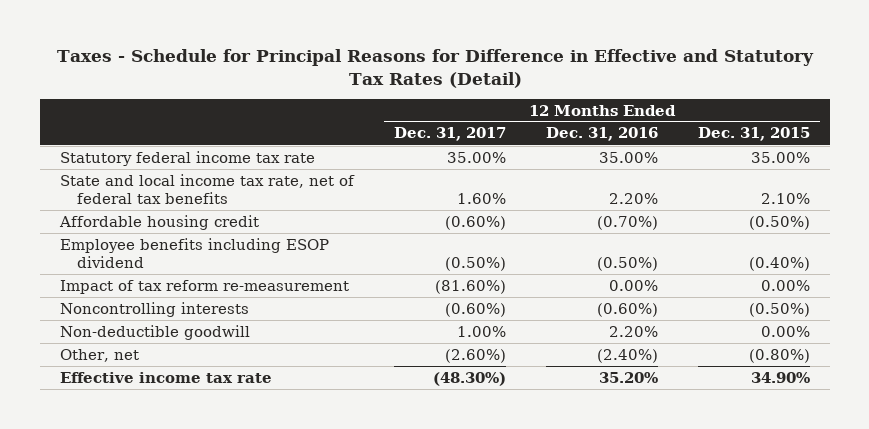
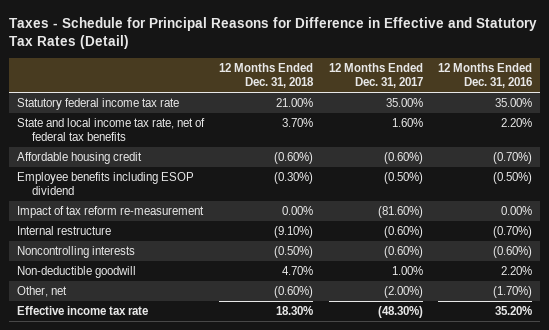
[697,127,810,142] Dec. 31, 2015 -> none
none -> [219,62,315,88] 12 Months Ended Dec. 31, 2018
none -> [17,226,112,236] Internal restructure
[444,348,506,363] (2.60%) -> [383,286,423,299] (2.00%)
[596,348,658,363] (2.40%) -> [493,286,533,299] (1.70%)

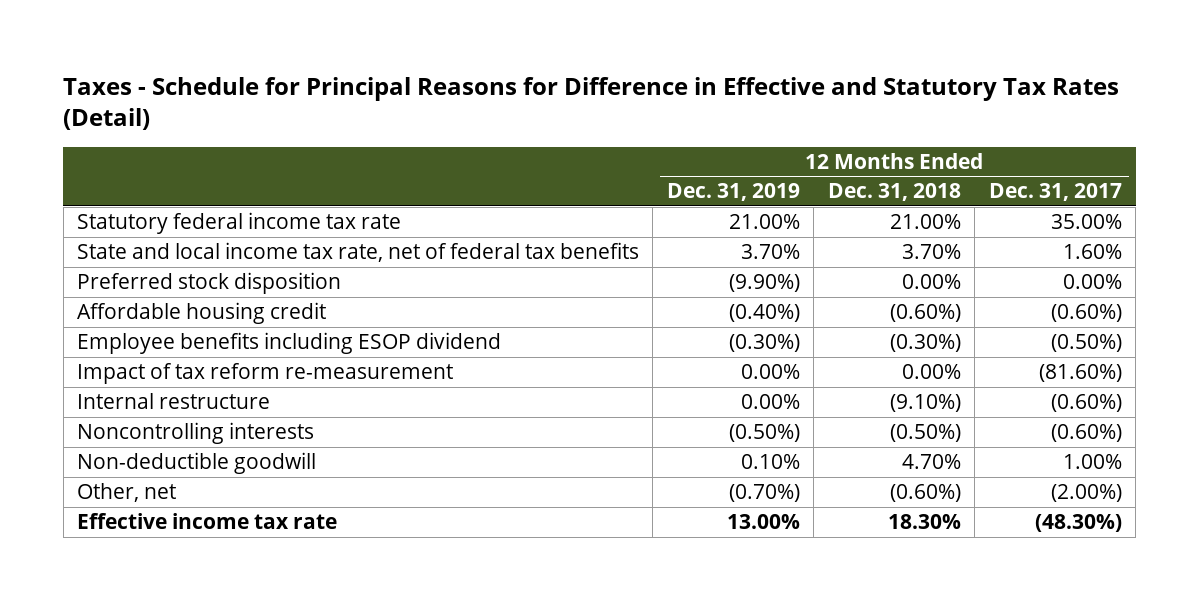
[438,62,533,88] 12 Months Ended Dec. 31, 2016 -> none
none -> [666,183,800,202] Dec. 31, 2019
none -> [77,272,342,295] Preferred stock disposition

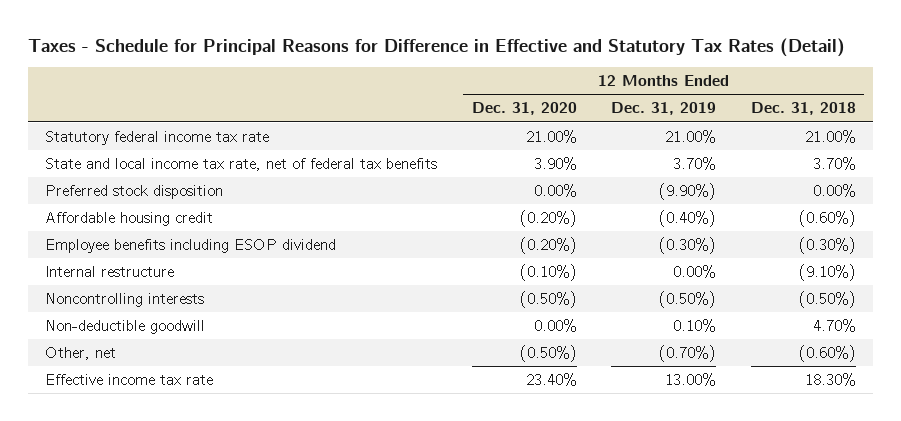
[988,183,1122,202] Dec. 31, 2017 -> none
none -> [471,102,577,116] Dec. 31, 2020
[77,363,454,385] Impact of tax reform re-measurement -> none

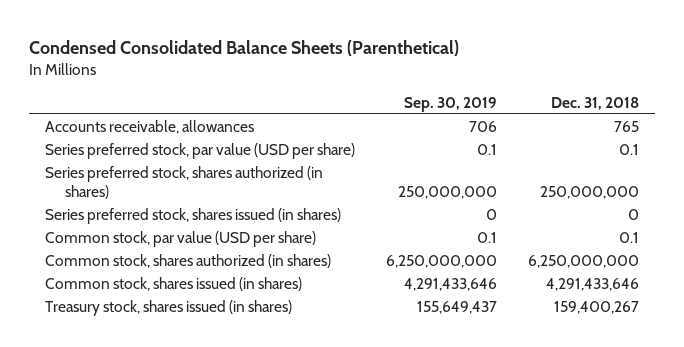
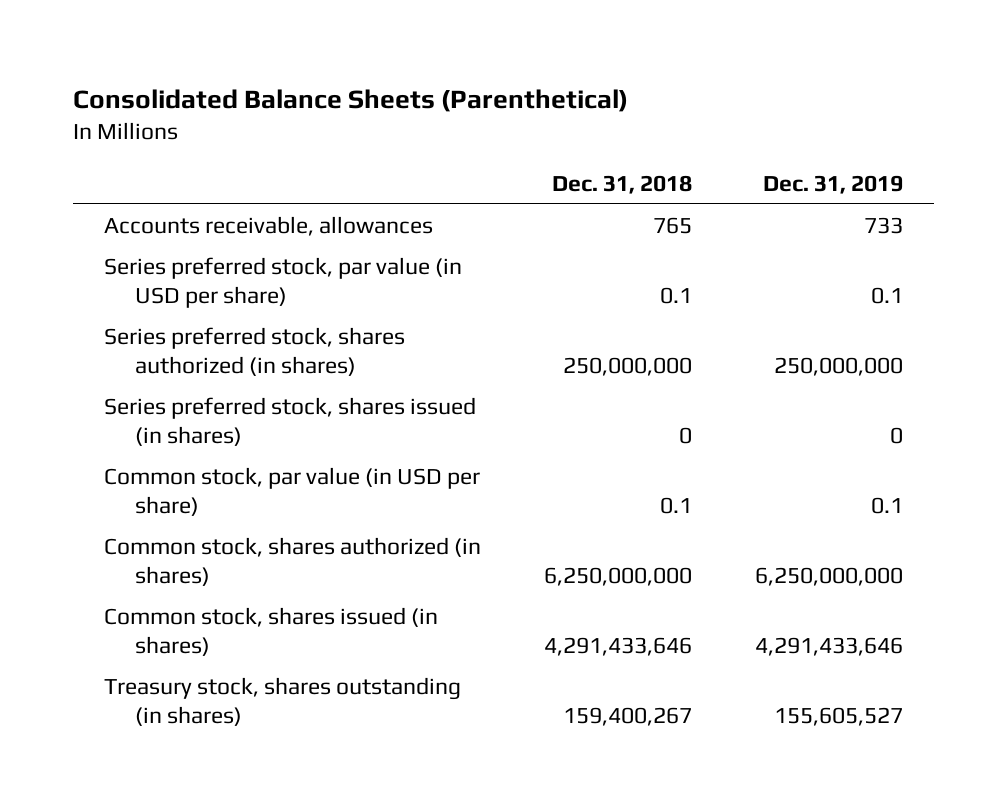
[29,39,460,56] Condensed Consolidated Balance Sheets (Parenthetical) -> [72,89,628,113] Consolidated Balance Sheets (Parenthetical)
[404,96,498,112] Sep. 30, 2019 -> none
none -> [762,174,903,194] Dec. 31, 2019
[45,143,356,160] Series preferred stock, par value (USD per share) -> [103,257,462,309] Series preferred stock, par value (in USD per share)
[45,231,317,248] Common stock, par value (USD per share) -> [103,467,480,517] Common stock, par value (in USD per share)
[45,300,293,317] Treasury stock, shares issued (in shares) -> [103,677,461,727] Treasury stock, shares outstanding (in shares)

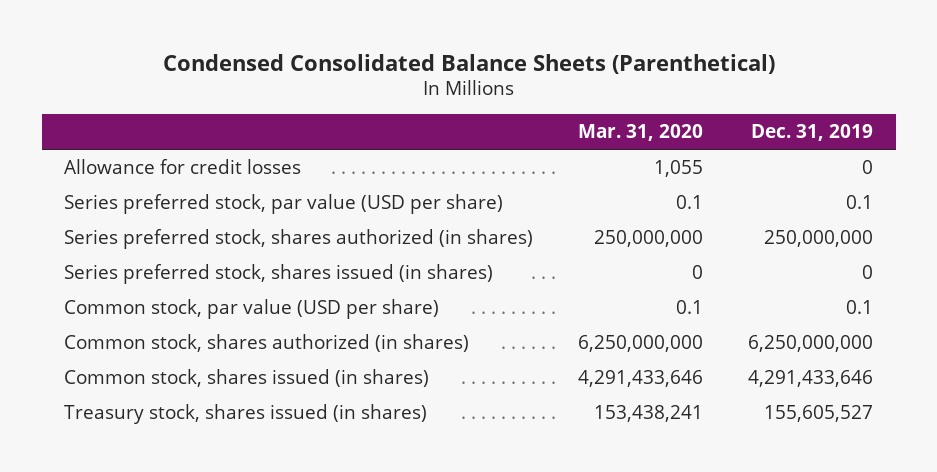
[72,89,628,113] Consolidated Balance Sheets (Parenthetical) -> [162,53,775,74] Condensed Consolidated Balance Sheets (Parenthetical)
[551,174,692,194] Dec. 31, 2018 -> none
none -> [578,124,704,142] Mar. 31, 2020
[103,216,433,237] Accounts receivable, allowances -> none
none -> [64,159,302,175] Allowance for credit losses
[103,257,462,309] Series preferred stock, par value (in USD per share) -> [64,194,504,215] Series preferred stock, par value (USD per share)
[103,467,480,517] Common stock, par value (in USD per share) -> [64,299,440,320] Common stock, par value (USD per share)
[103,677,461,727] Treasury stock, shares outstanding (in shares) -> [64,404,428,425] Treasury stock, shares issued (in shares)

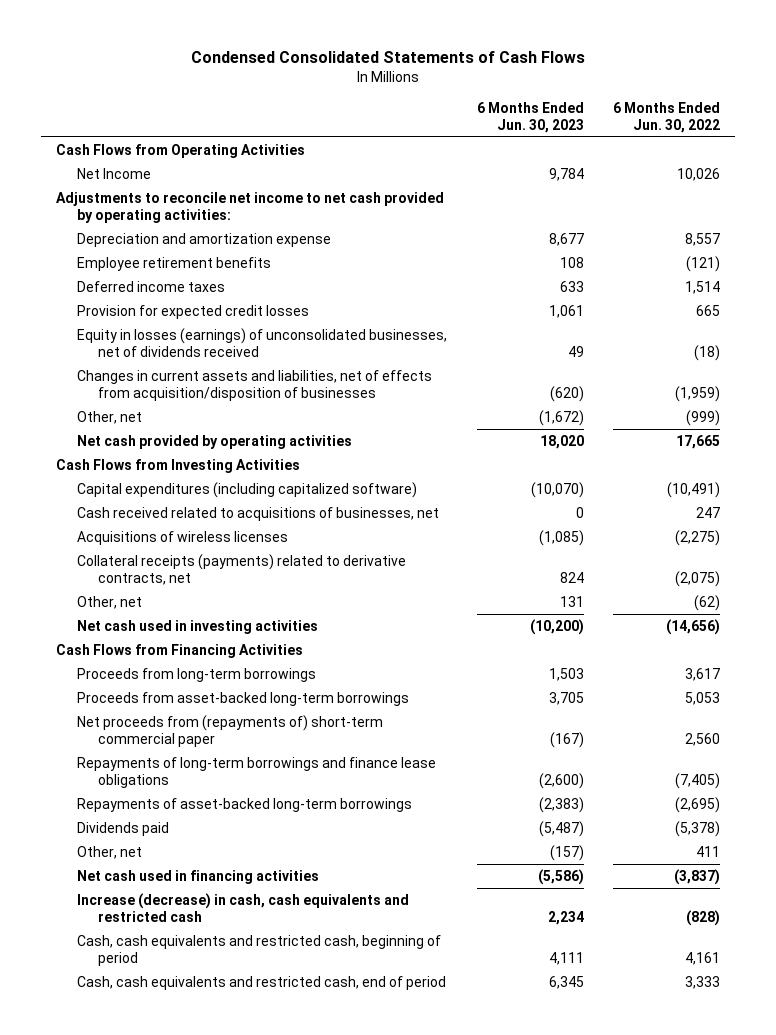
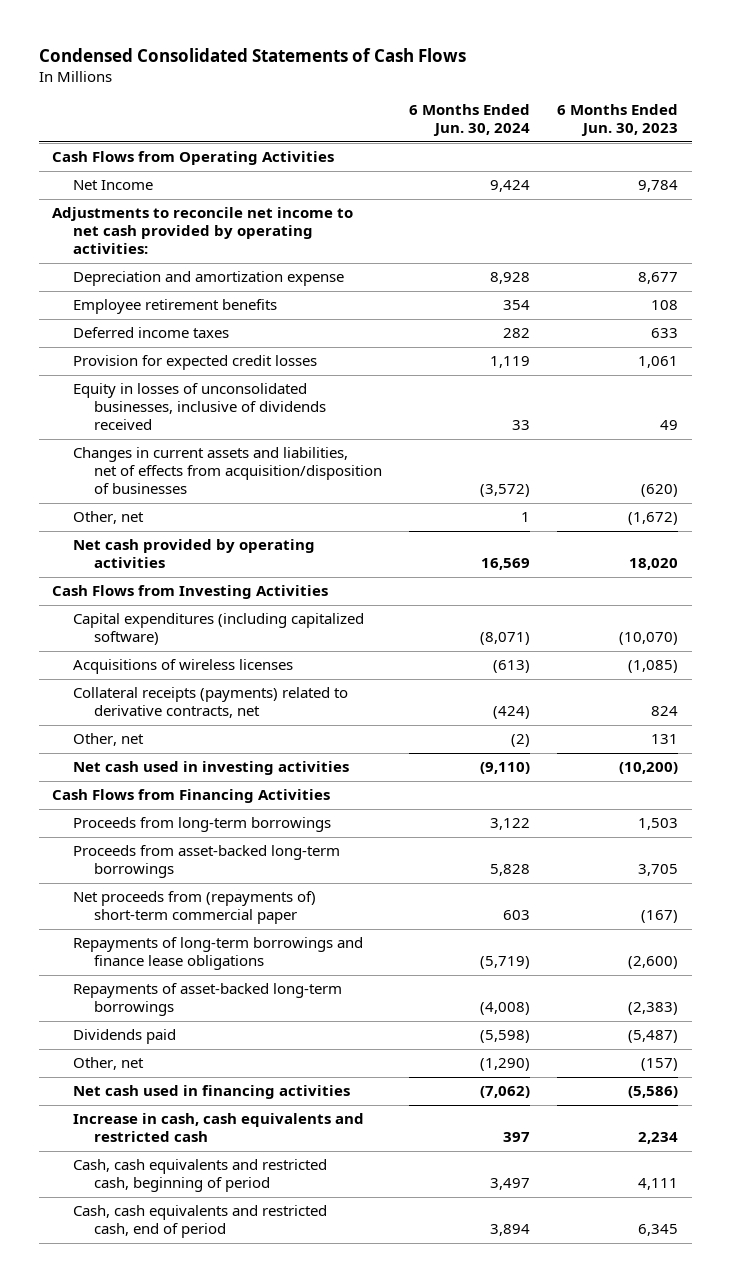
[613,101,721,134] 6 Months Ended Jun. 30, 2022 -> none
none -> [409,104,531,137] 6 Months Ended Jun. 30, 2024
[76,327,447,358] Equity in losses (earnings) of unconsolidated businesses, net of dividends received -> [73,383,326,431] Equity in losses of unconsolidated businesses, inclusive of dividends received
[76,506,439,521] Cash received related to acquisitions of businesses, net -> none
[76,892,409,923] Increase (decrease) in cash, cash equivalents and restricted cash -> [73,1113,365,1143] Increase in cash, cash equivalents and restricted cash

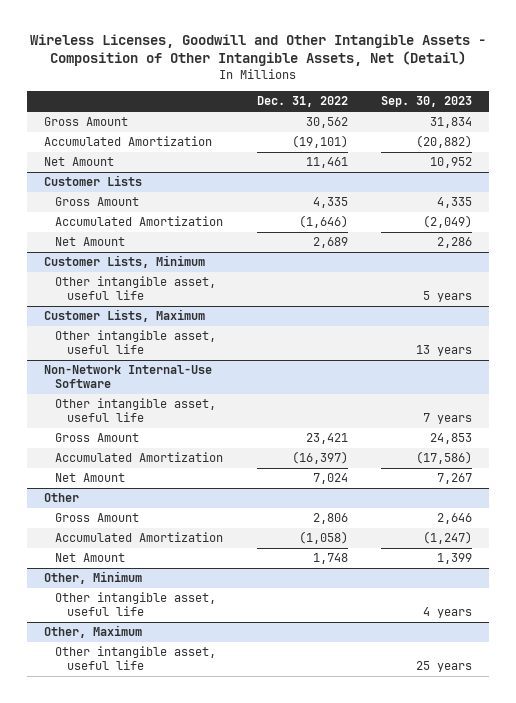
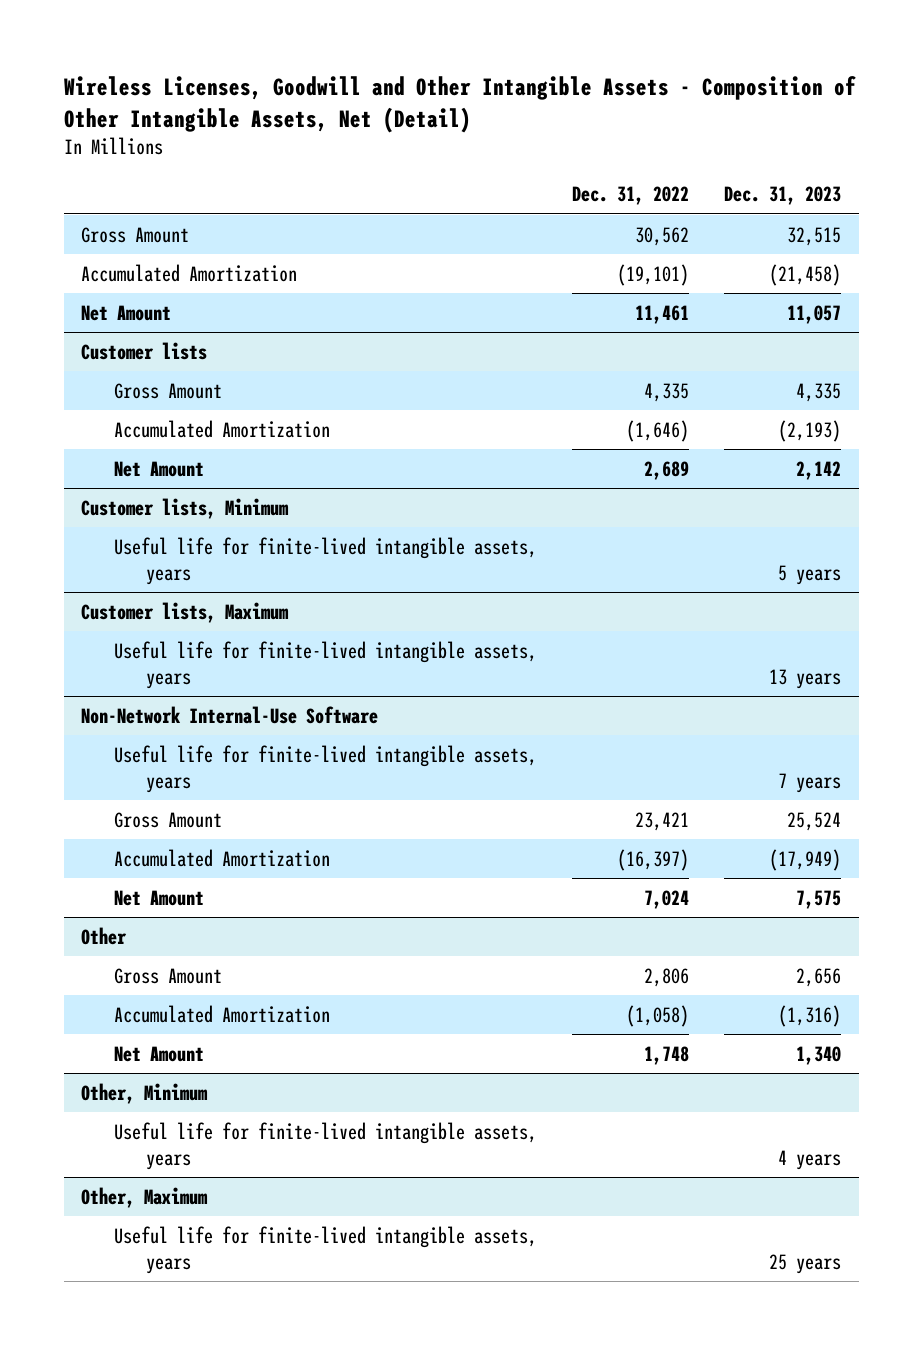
[381,96,473,108] Sep. 30, 2023 -> none
none -> [724,186,842,206] Dec. 31, 2023
[43,175,142,187] Customer Lists -> [81,341,208,360] Customer lists
[43,255,205,269] Customer Lists, Minimum -> [81,497,290,519] Customer lists, Minimum
[55,276,217,301] Other intangible asset, useful life -> [113,536,537,585] Useful life for finite-lived intangible assets, years
[43,309,205,323] Customer Lists, Maximum -> [81,601,290,623] Customer lists, Maximum
[55,330,217,355] Other intangible asset, useful life -> [113,640,537,689] Useful life for finite-lived intangible assets, years
[55,398,217,423] Other intangible asset, useful life -> [113,744,537,793] Useful life for finite-lived intangible assets, years
[55,592,217,617] Other intangible asset, useful life -> [113,1121,537,1170] Useful life for finite-lived intangible assets, years
[55,646,217,671] Other intangible asset, useful life -> [113,1225,537,1274] Useful life for finite-lived intangible assets, years

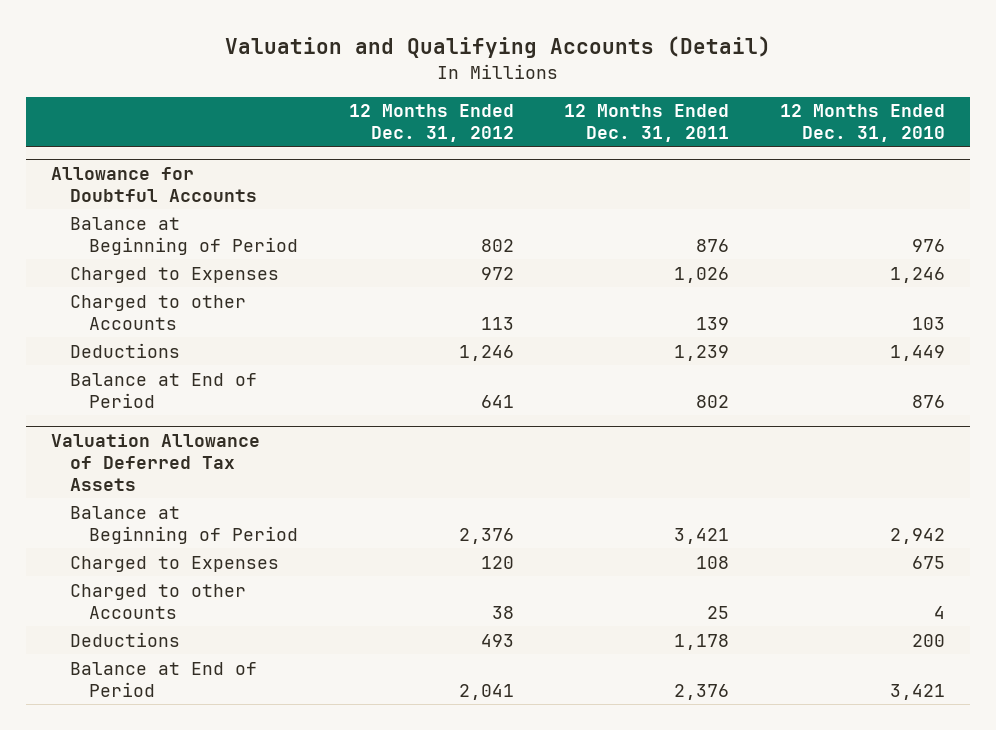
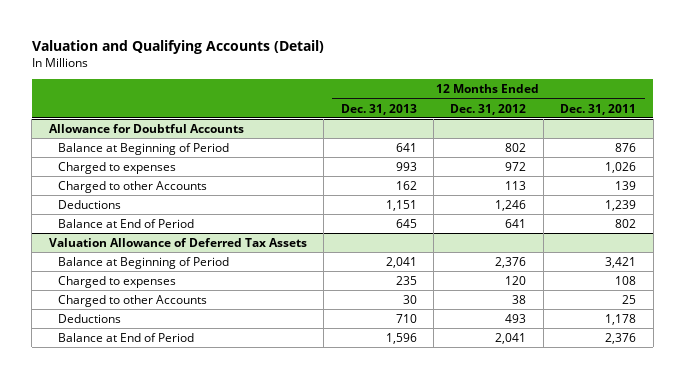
[779,104,945,143] 12 Months Ended Dec. 31, 2010 -> none
none -> [340,103,417,115] Dec. 31, 2013
[70,266,280,283] Charged to Expenses -> [57,161,176,174] Charged to expenses
[70,555,280,572] Charged to Expenses -> [57,275,176,288] Charged to expenses

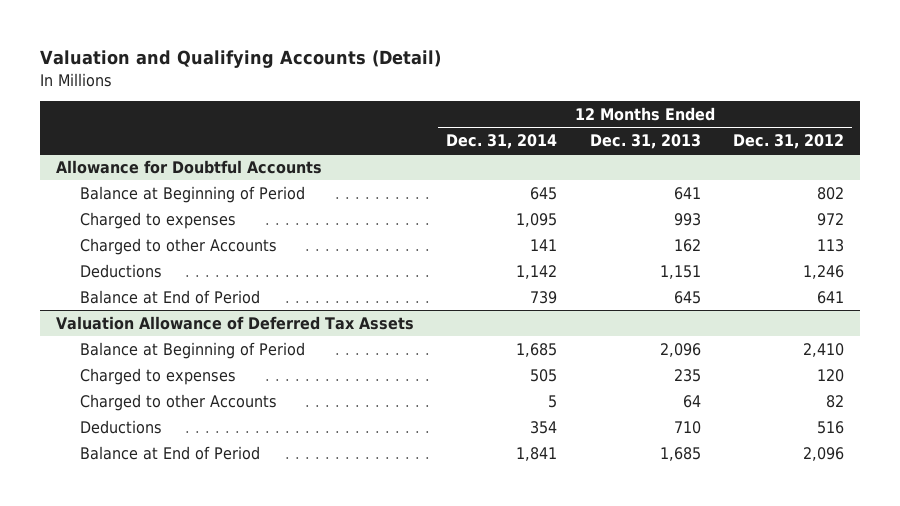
[560,103,637,115] Dec. 31, 2011 -> none
none -> [446,133,558,149] Dec. 31, 2014
[385,256,417,268] 2,041 -> [659,342,701,357] 2,096
[495,256,527,268] 2,376 -> [802,342,844,357] 2,410
[402,294,417,304] 30 -> [682,394,701,408] 64
[512,294,527,304] 38 -> [825,394,844,408] 82
[505,313,527,323] 493 -> [816,420,844,434] 516
[385,332,417,344] 1,596 -> [659,446,701,461] 1,685
[495,332,527,344] 2,041 -> [802,446,844,461] 2,096

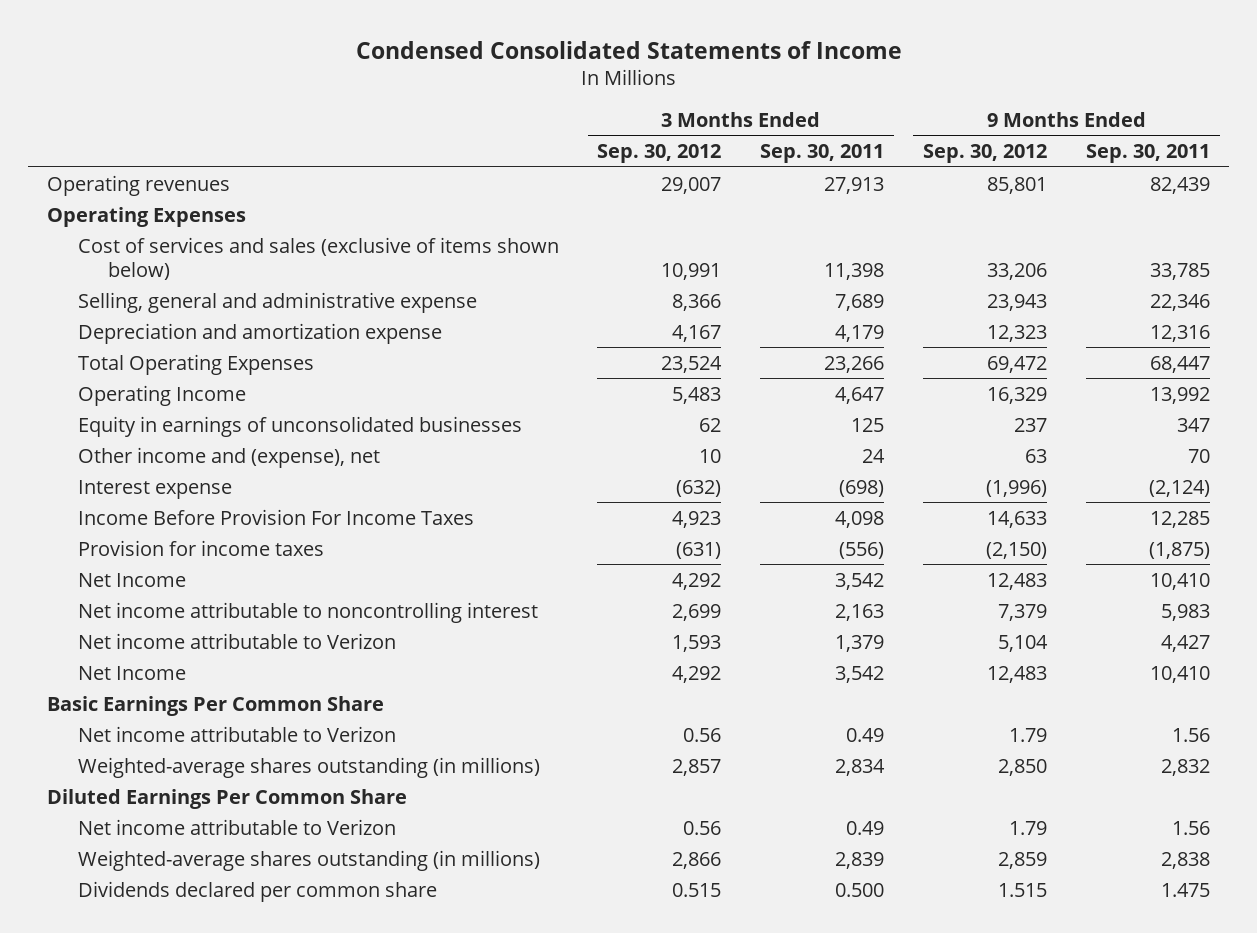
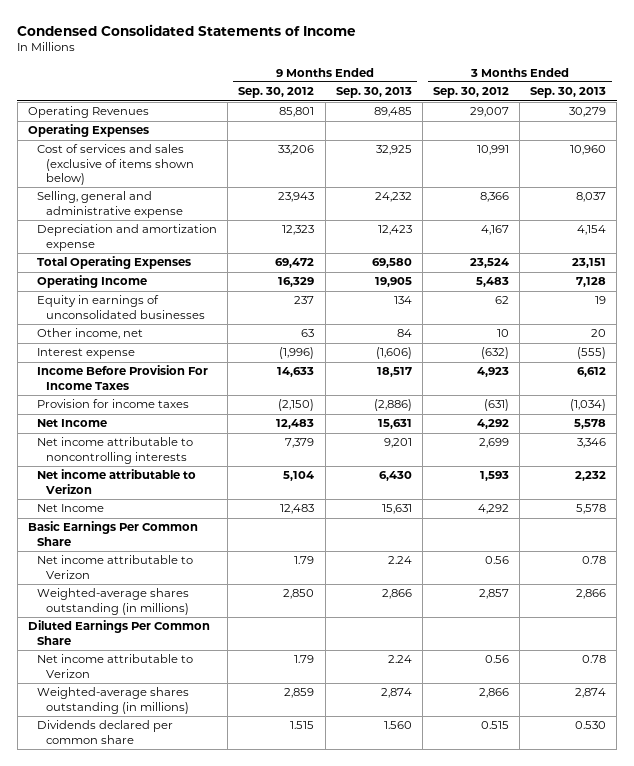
[760,144,885,164] Sep. 30, 2011 -> none
[1085,144,1210,164] Sep. 30, 2011 -> none
none -> [335,87,412,99] Sep. 30, 2013
none -> [530,87,607,99] Sep. 30, 2013
[47,174,231,196] Operating revenues -> [27,106,149,119] Operating Revenues
[77,446,380,468] Other income and (expense), net -> [37,328,144,340] Other income, net
[77,601,538,623] Net income attributable to noncontrolling interest -> [37,437,194,464] Net income attributable to noncontrolling interests

